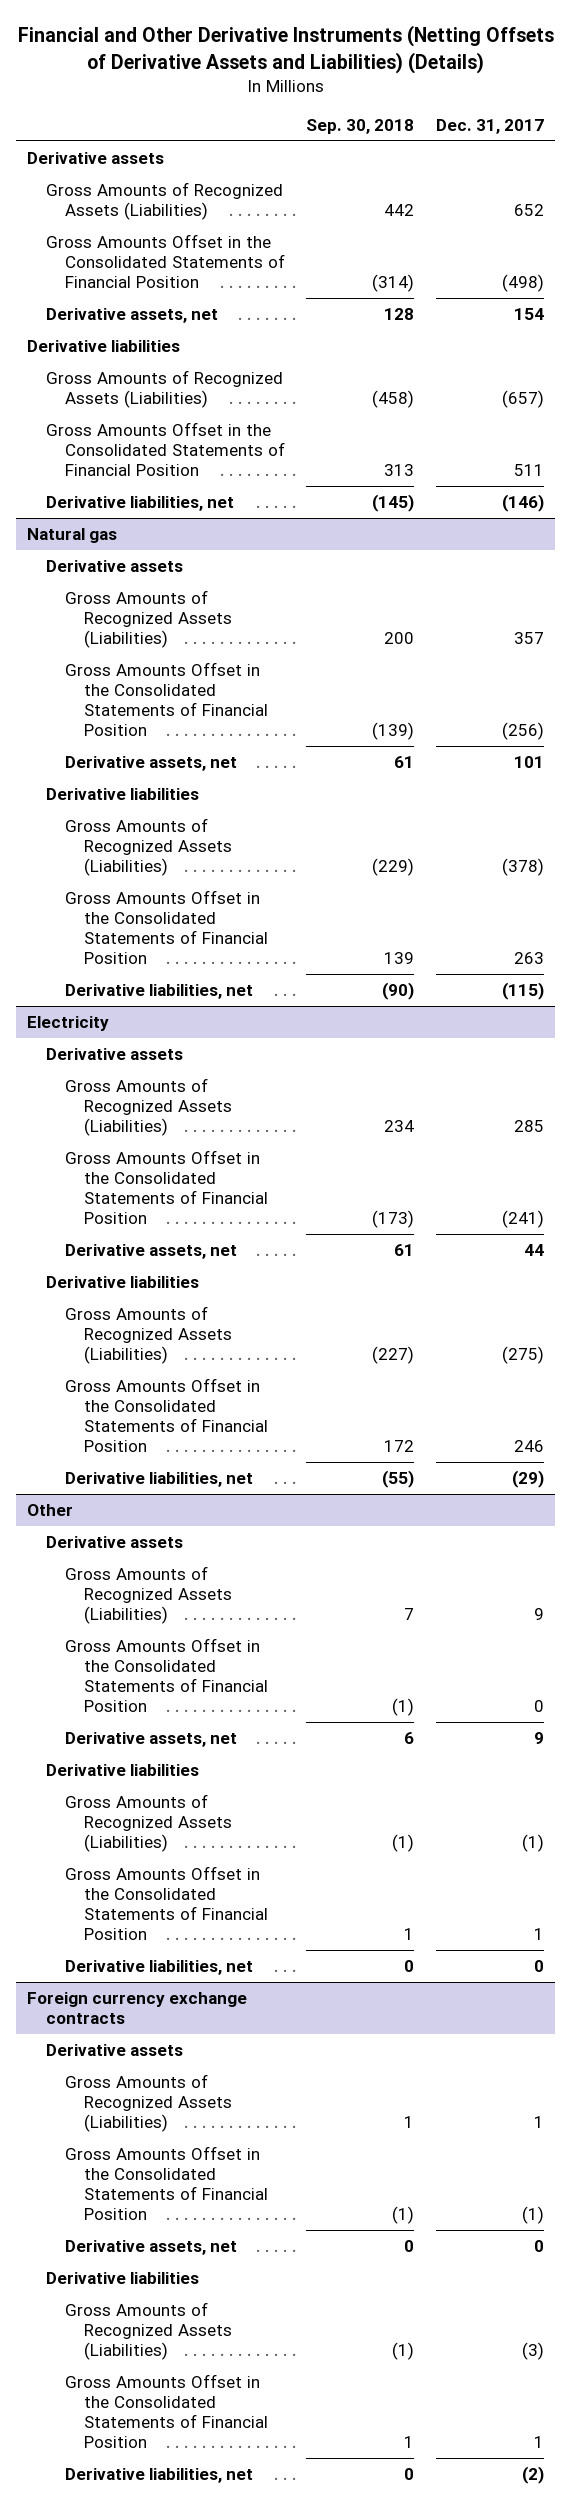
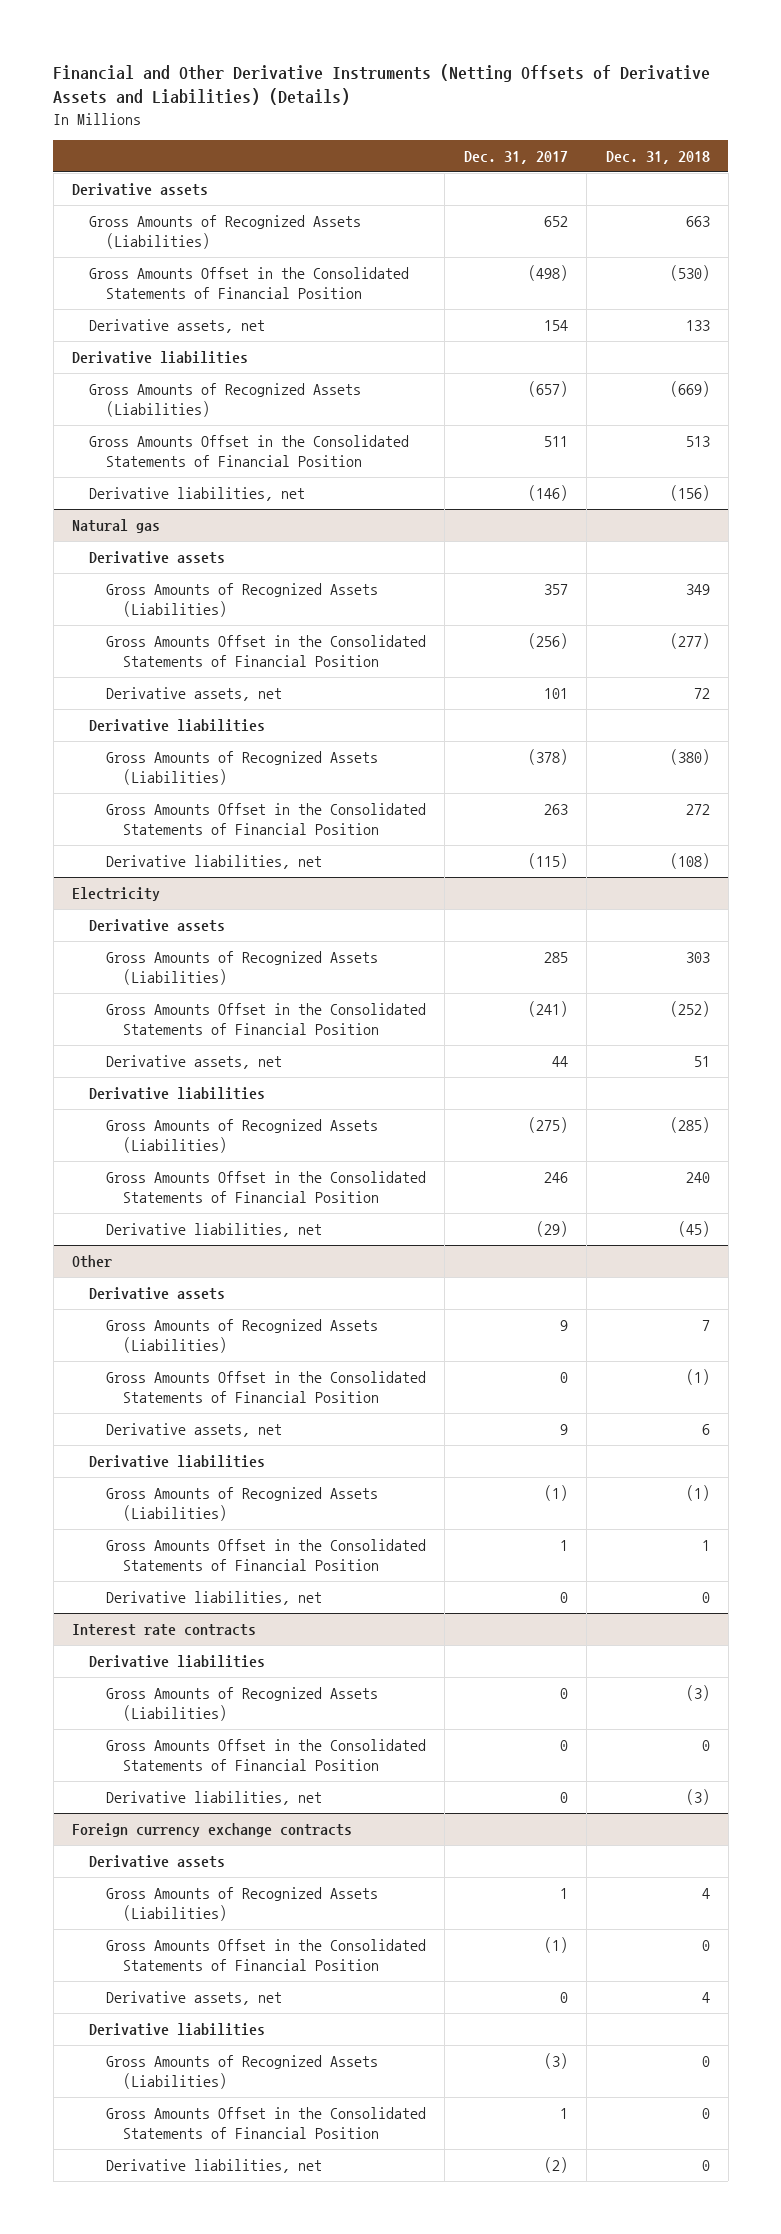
[306,118,415,134] Sep. 30, 2018 -> none
none -> [605,150,710,164] Dec. 31, 2018
none -> [71,1624,256,1637] Interest rate contracts
none -> [89,1655,266,1669] Derivative liabilities
none -> [106,1687,379,1721] Gross Amounts of Recognized Assets (Liabilities)
none -> [106,1739,427,1771] Gross Amounts Offset in the Consolidated Statements of Financial Position
none -> [106,1791,323,1806] Derivative liabilities, net

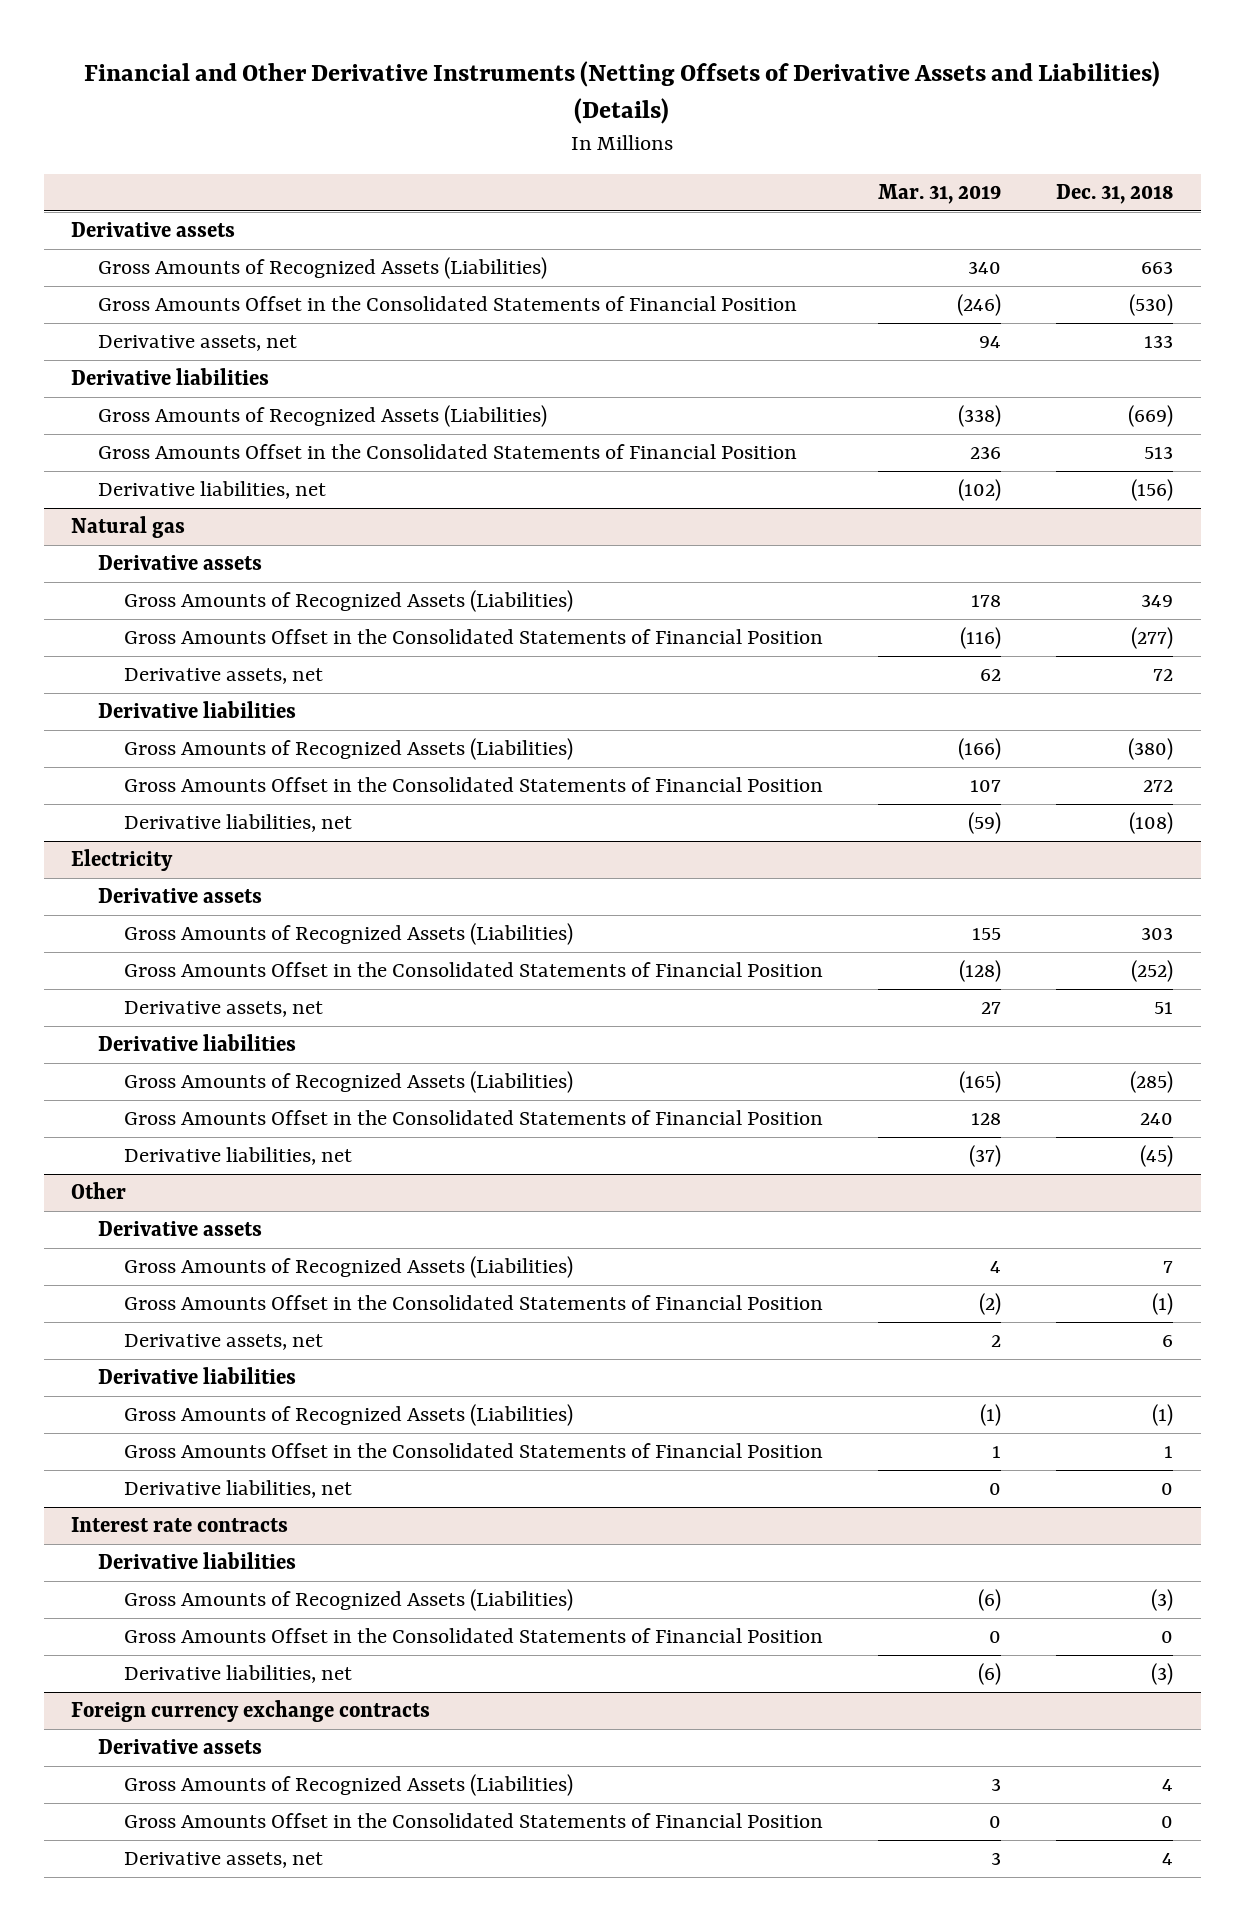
[463,150,568,164] Dec. 31, 2017 -> none
none -> [878,183,1002,204] Mar. 31, 2019
[89,2023,266,2037] Derivative liabilities -> none
[106,2055,379,2089] Gross Amounts of Recognized Assets (Liabilities) -> none
[106,2107,427,2139] Gross Amounts Offset in the Consolidated Statements of Financial Position -> none
[106,2159,323,2174] Derivative liabilities, net -> none

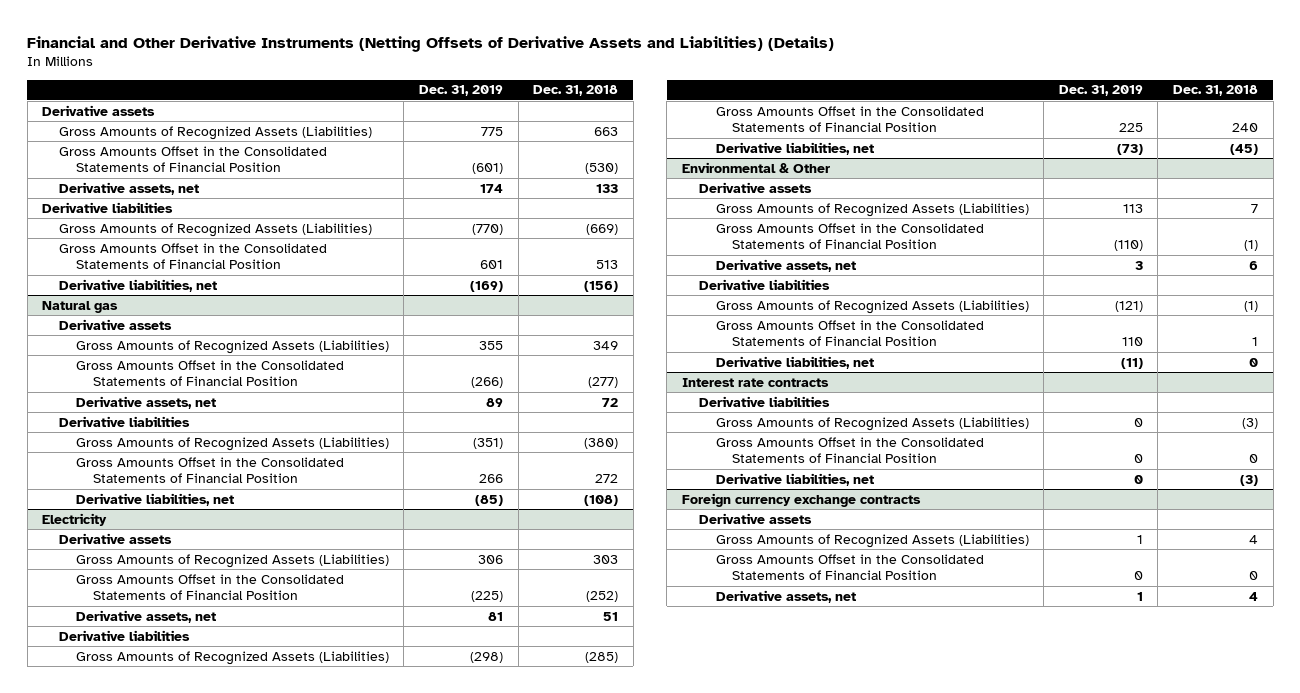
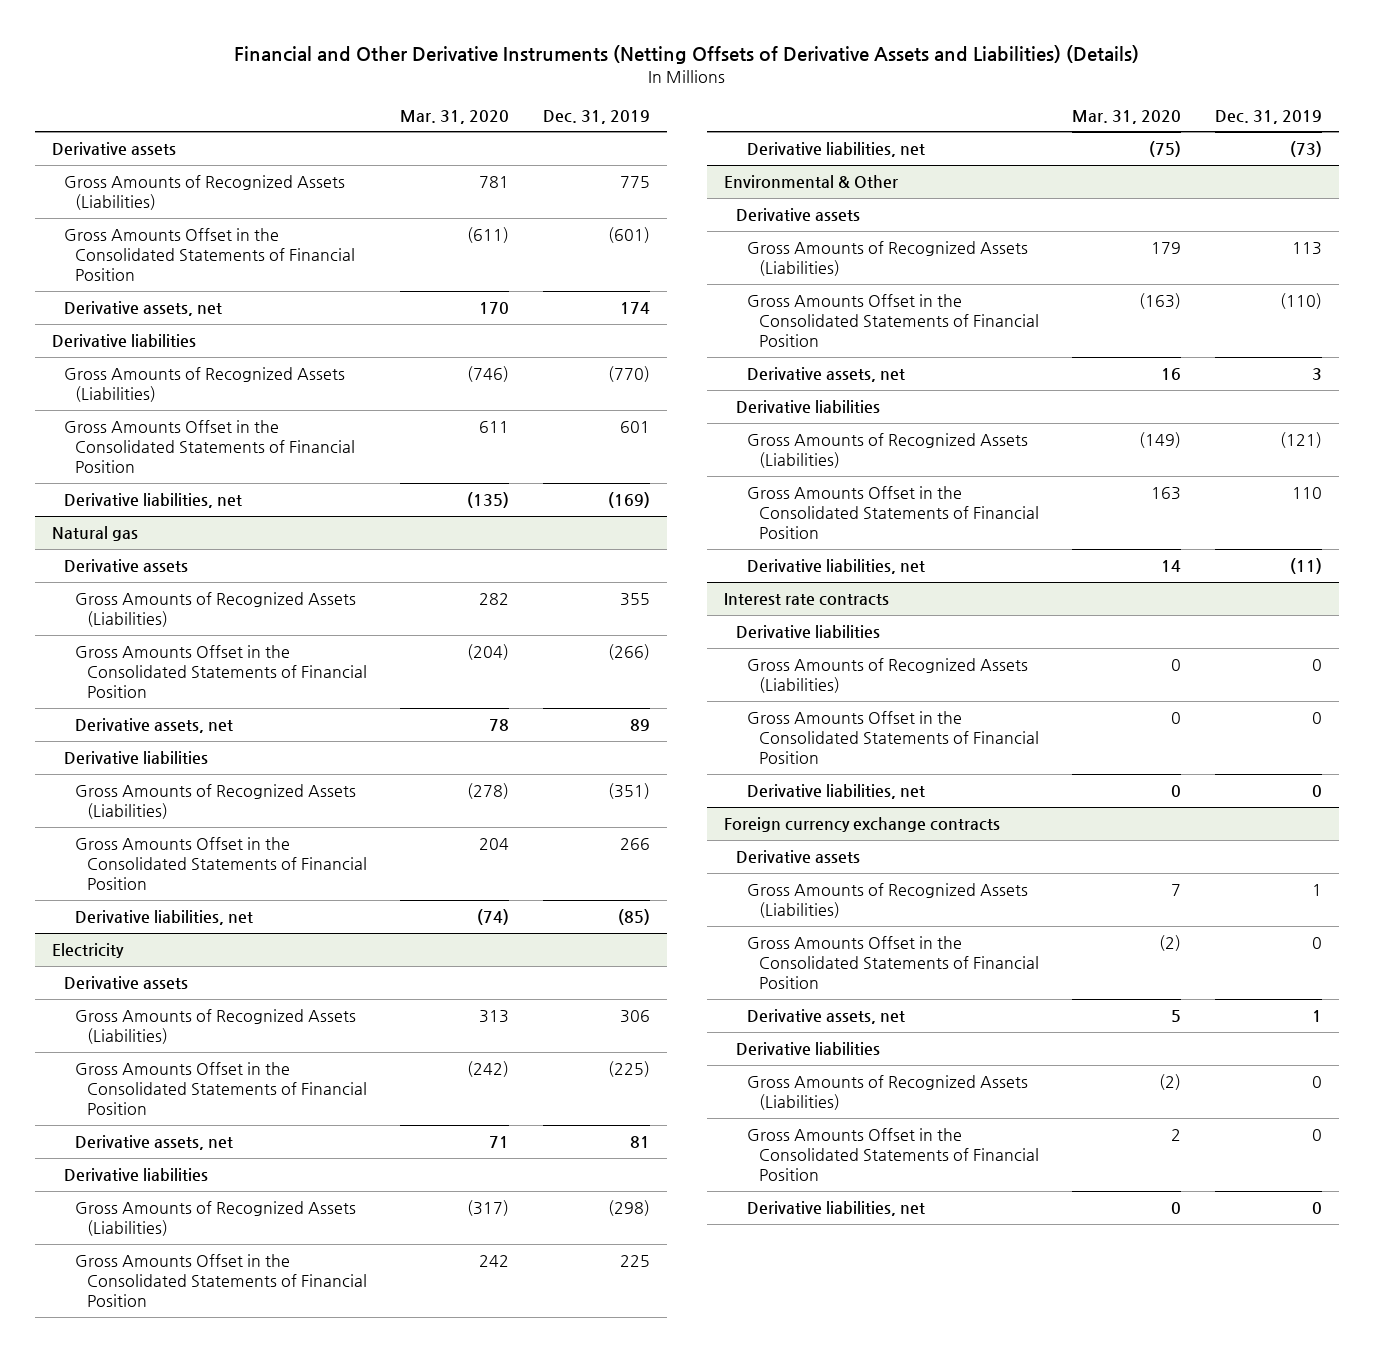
[533,85,619,97] Dec. 31, 2018 -> none
none -> [400,109,510,124] Mar. 31, 2020
none -> [735,1042,880,1056] Derivative liabilities
none -> [747,1075,1029,1111] Gross Amounts of Recognized Assets (Liabilities)
none -> [747,1128,1039,1182] Gross Amounts Offset in the Consolidated Statements of Financial Position
none -> [747,1201,926,1217] Derivative liabilities, net

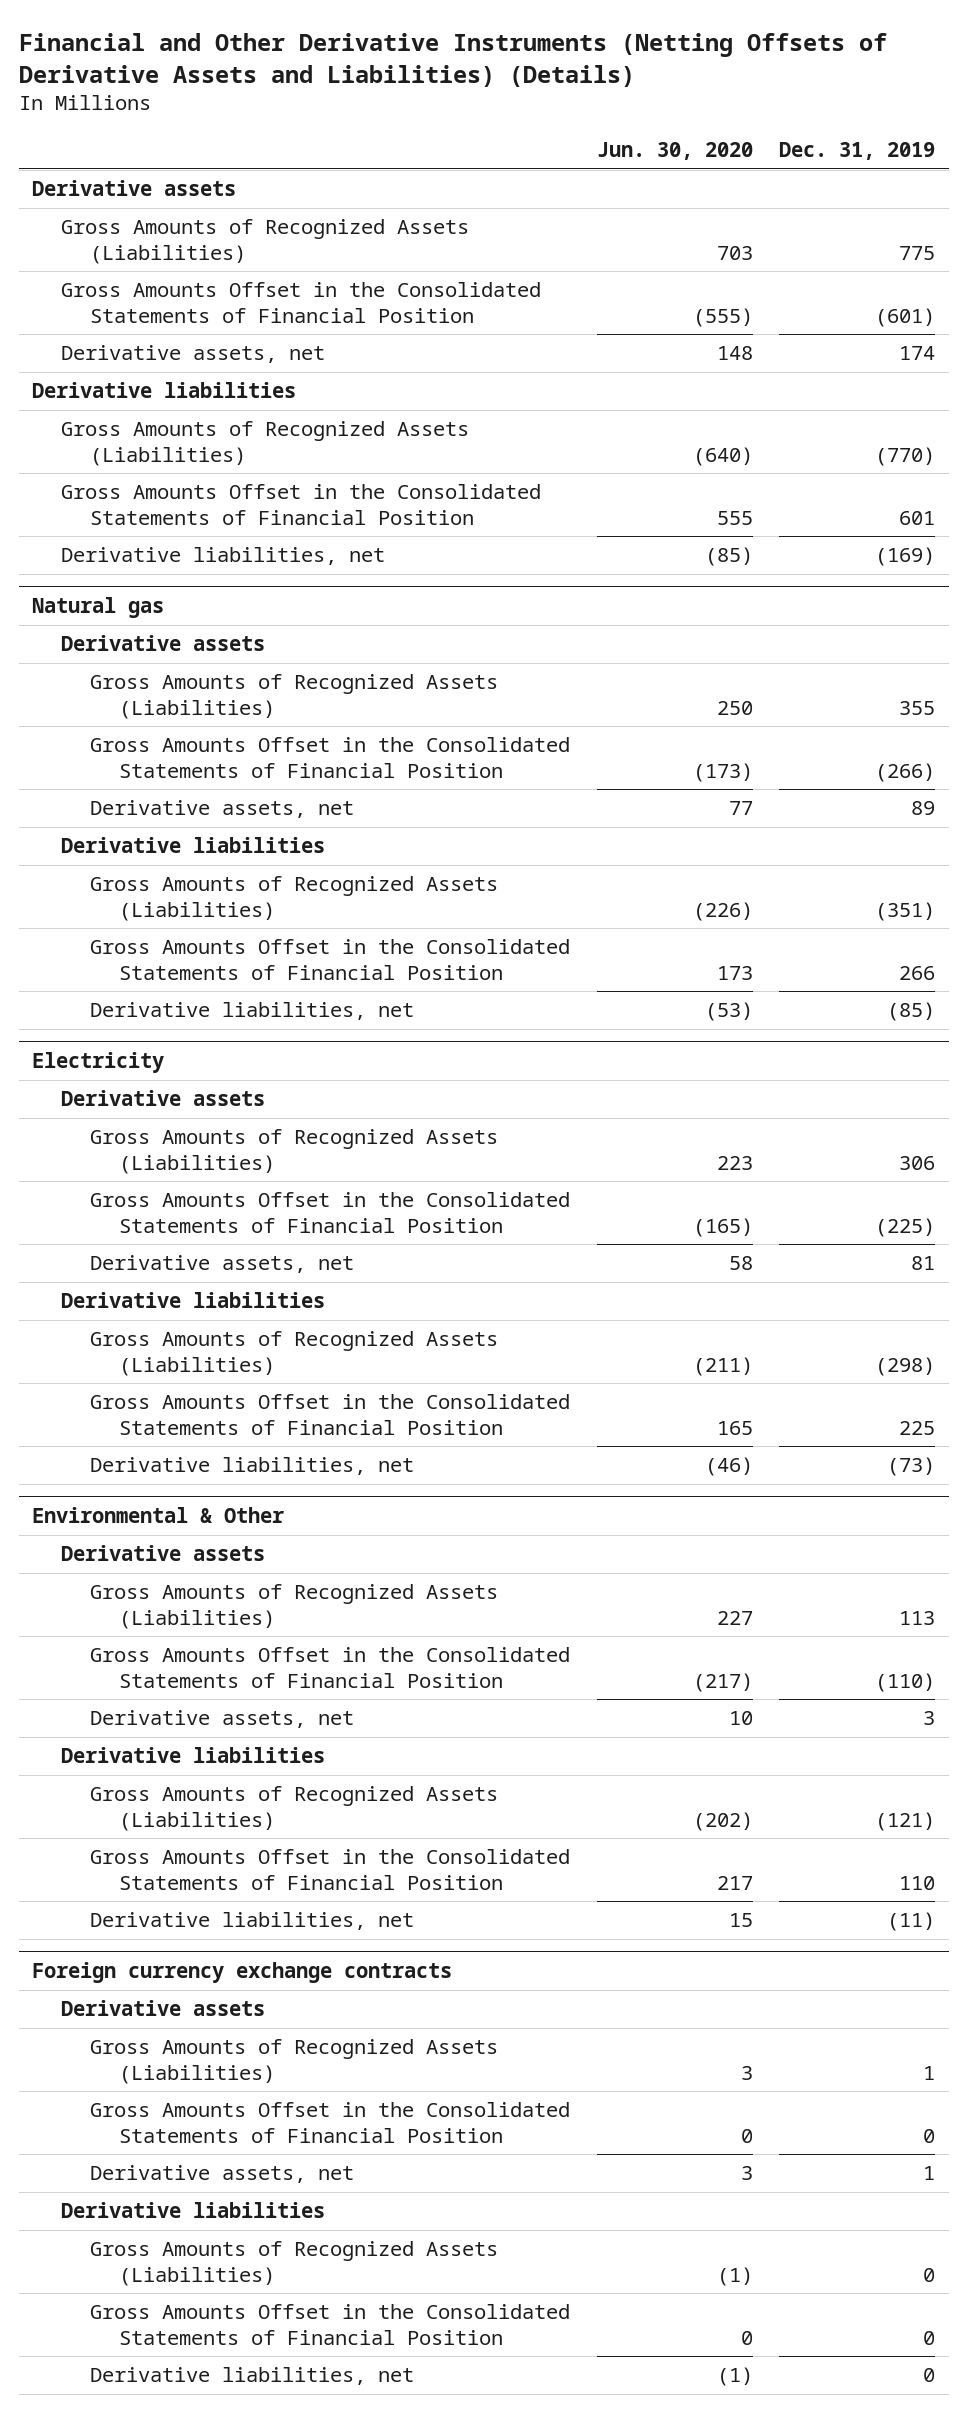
[400,109,510,124] Mar. 31, 2020 -> none
none -> [596,142,753,161] Jun. 30, 2020
[724,593,890,607] Interest rate contracts -> none
[735,625,880,639] Derivative liabilities -> none
[747,658,1029,694] Gross Amounts of Recognized Assets (Liabilities) -> none
[747,711,1039,765] Gross Amounts Offset in the Consolidated Statements of Financial Position -> none
[747,784,926,800] Derivative liabilities, net -> none

